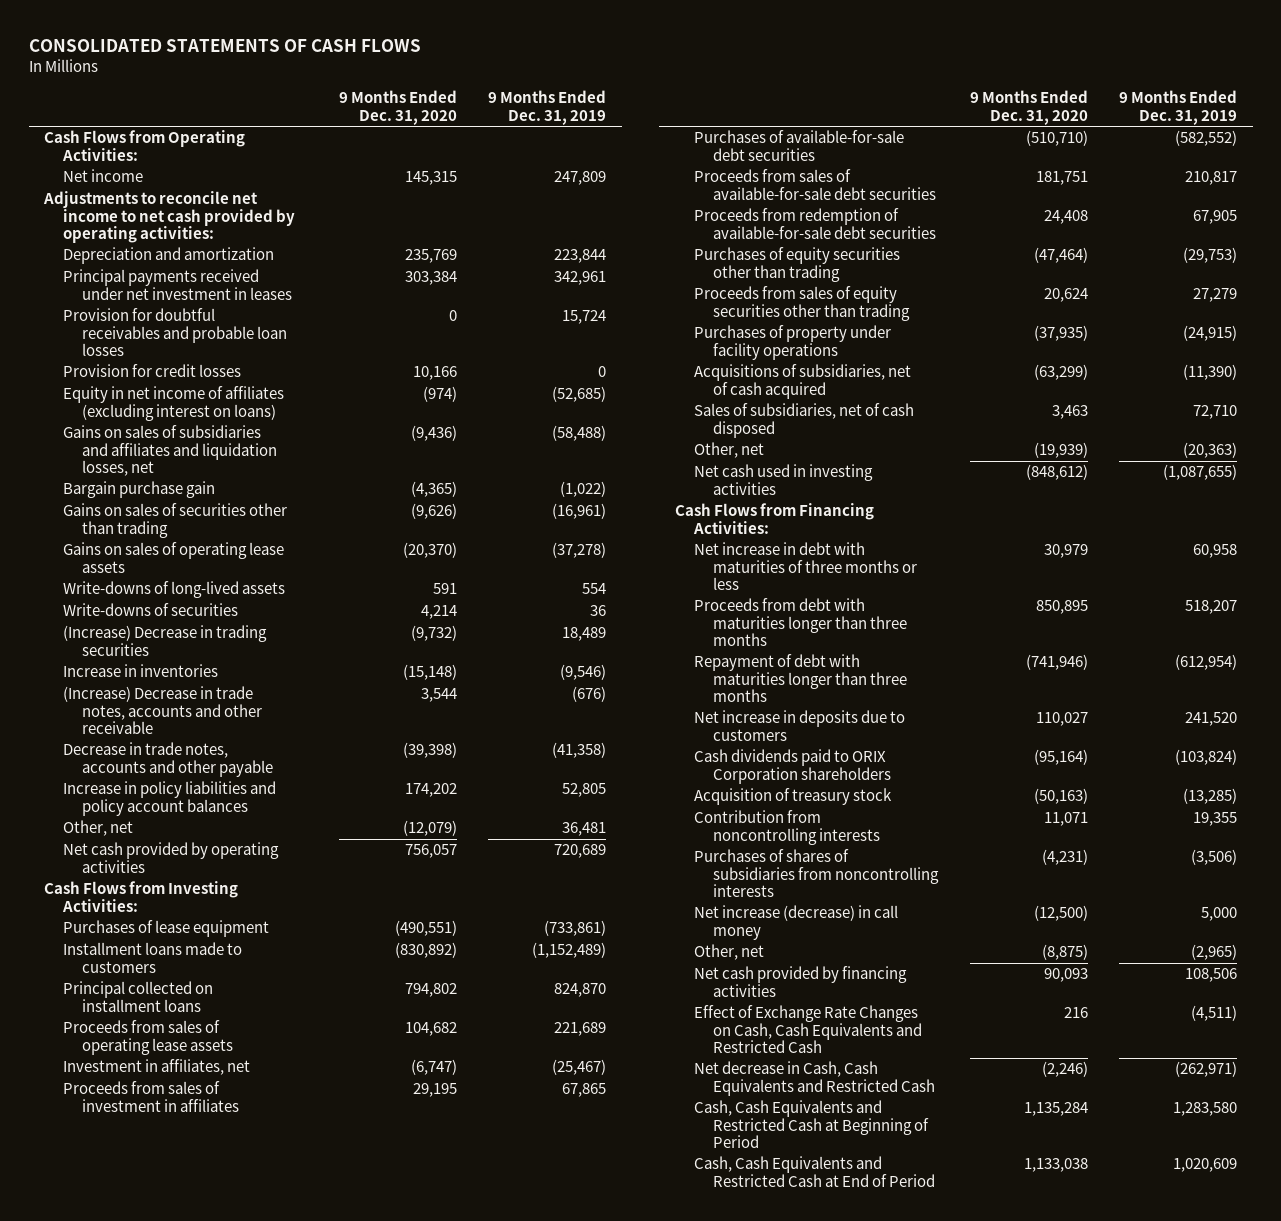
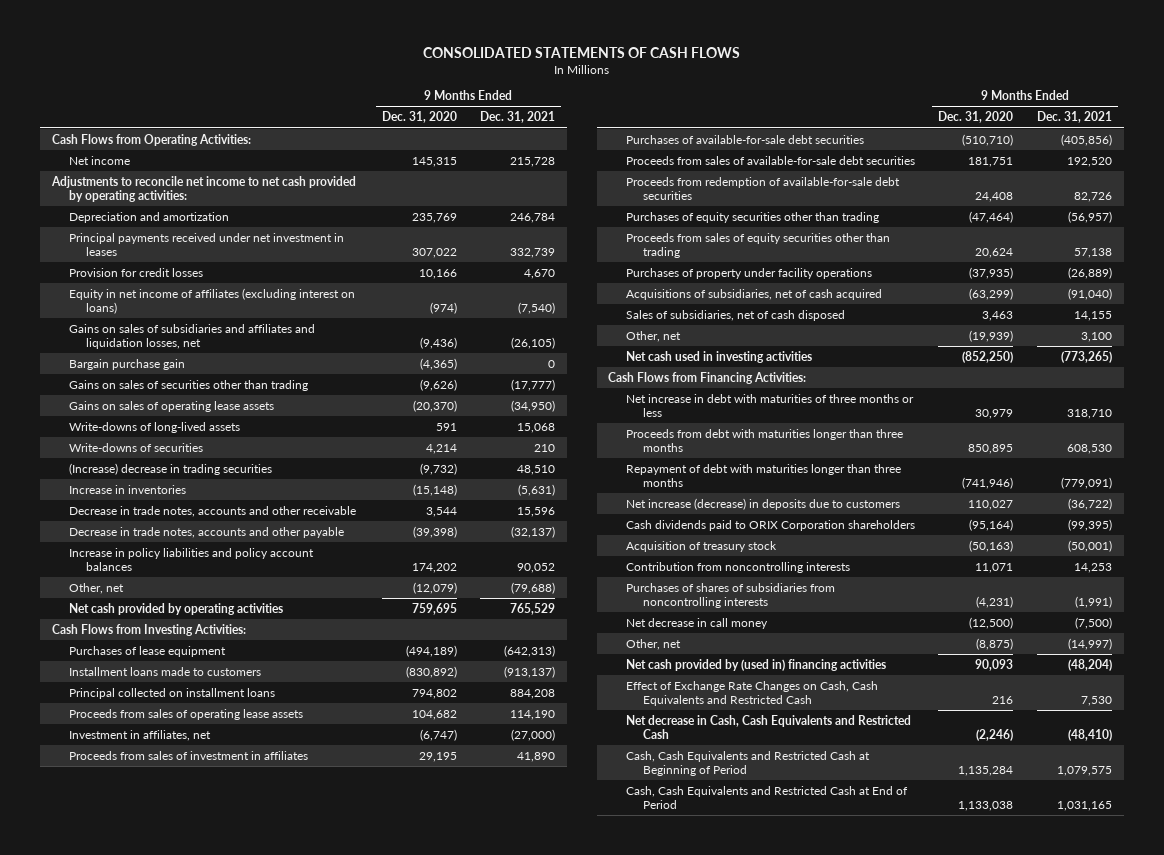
[488,90,607,125] 9 Months Ended Dec. 31, 2019 -> none
none -> [480,111,556,124] Dec. 31, 2021
[63,308,288,356] Provision for doubtful receivables and probable loan losses -> none
[404,271,457,286] 303,384 -> [411,247,457,258] 307,022
[63,625,268,656] (Increase) Decrease in trading securities -> [68,462,272,475] (Increase) decrease in trading securities
[63,686,263,734] (Increase) Decrease in trade notes, accounts and other receivable -> [68,505,356,517] Decrease in trade notes, accounts and other receivable
[404,844,457,859] 756,057 -> [411,602,457,615] 759,695
[394,920,457,937] (490,551) -> [405,644,457,657] (494,189)
[1025,464,1088,481] (848,612) -> [962,350,1014,363] (852,250)
[694,710,906,741] Net increase in deposits due to customers -> [625,497,900,510] Net increase (decrease) in deposits due to customers
[694,905,899,940] Net increase (decrease) in call money -> [625,617,768,629] Net decrease in call money
[694,966,908,997] Net cash provided by financing activities -> [625,658,886,671] Net cash provided by (used in) financing activities

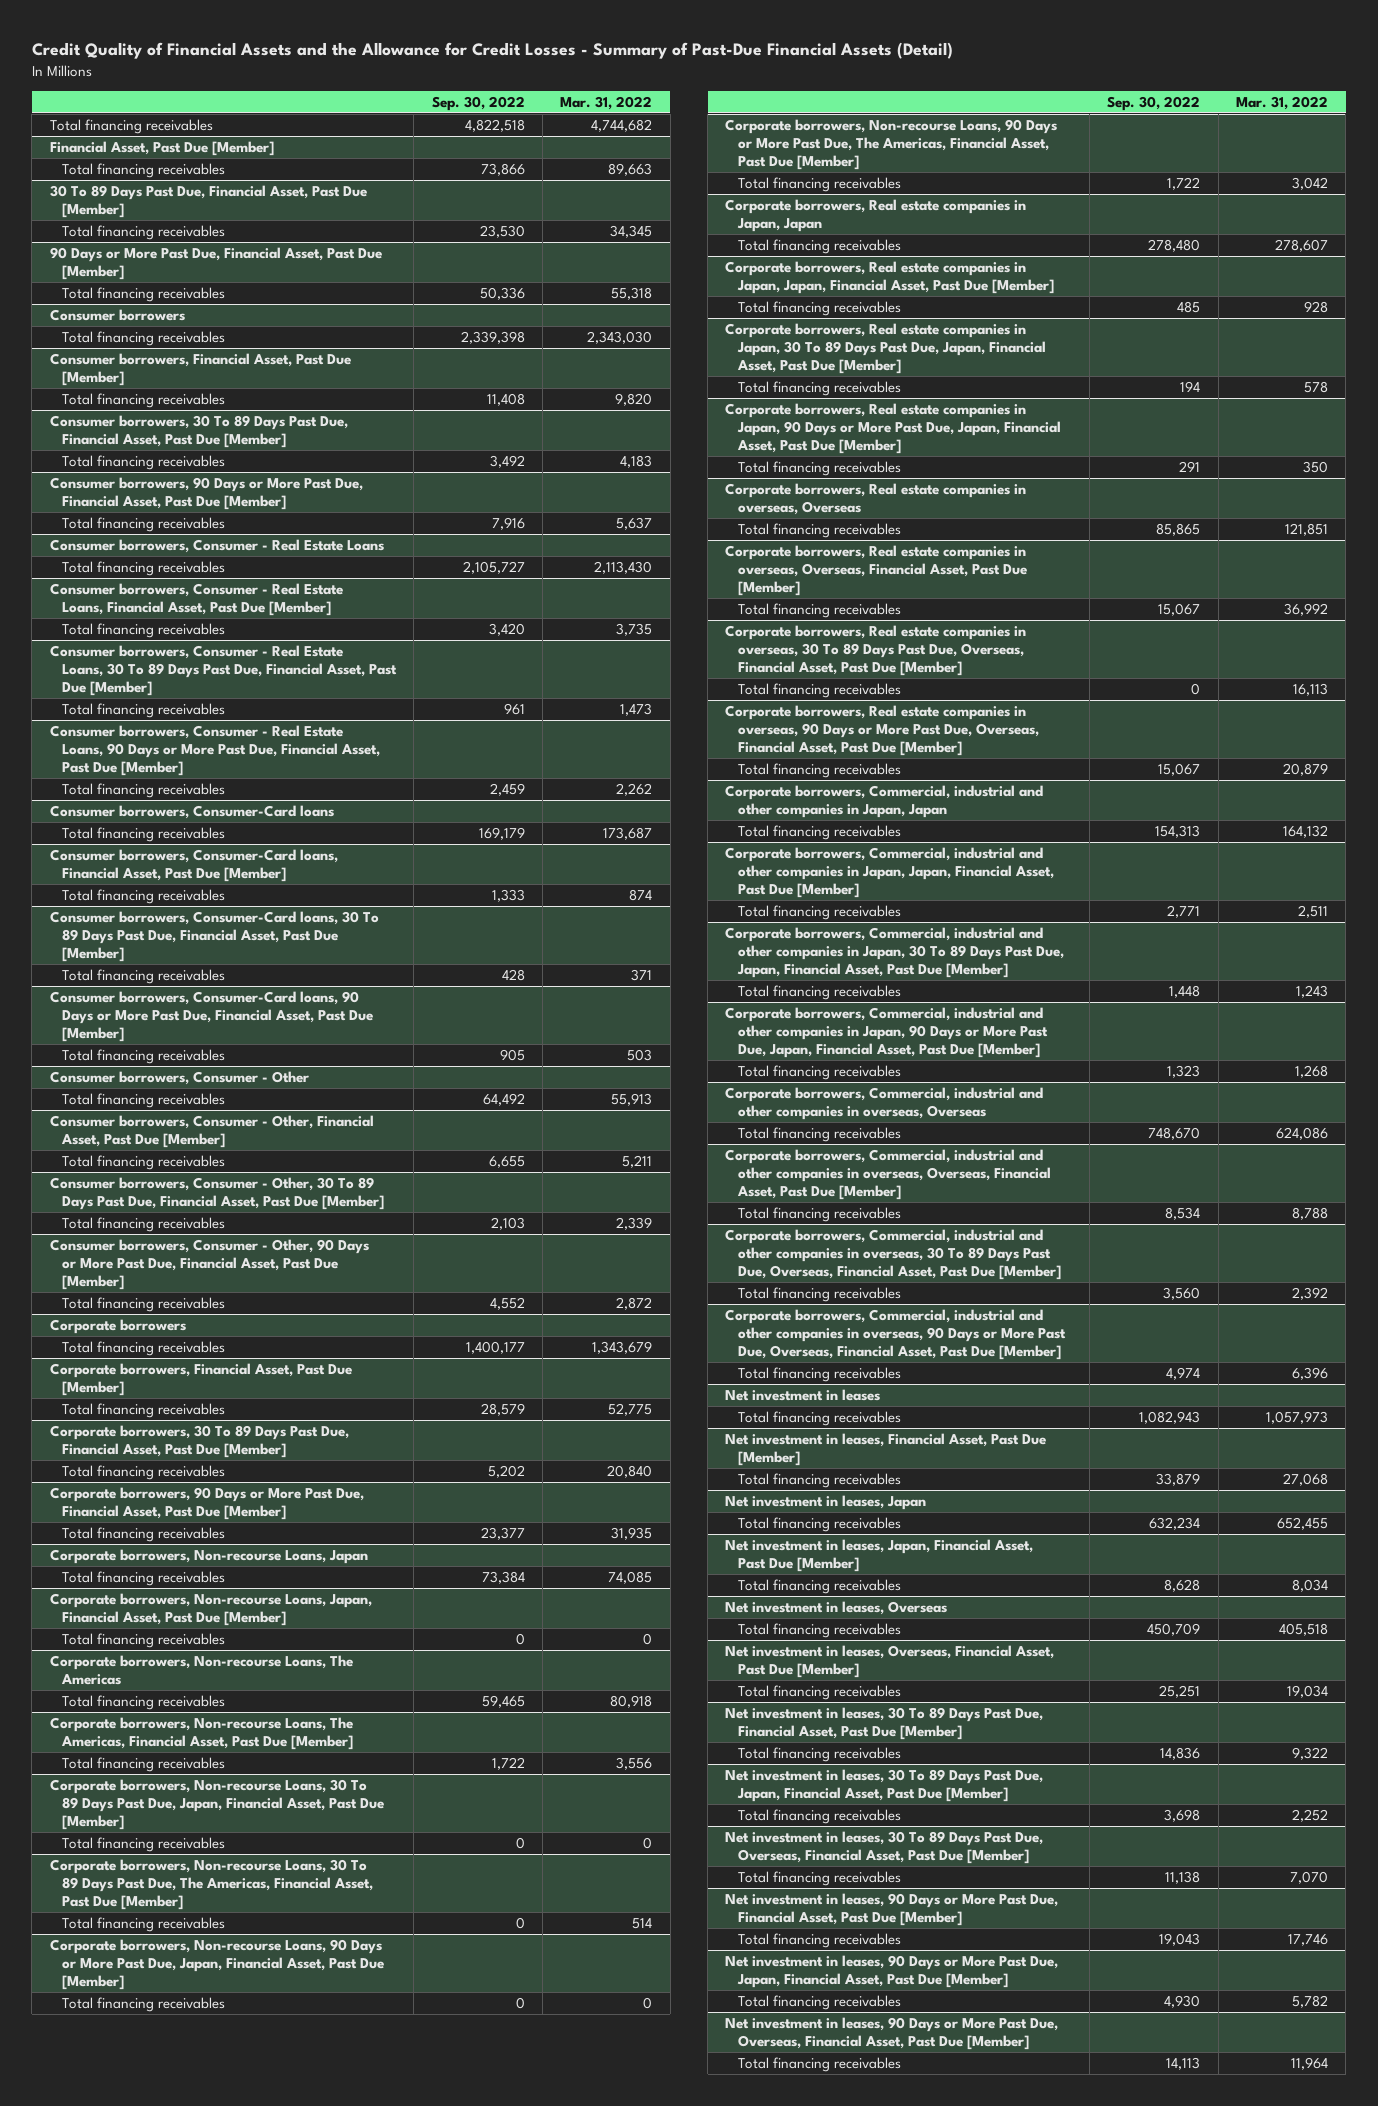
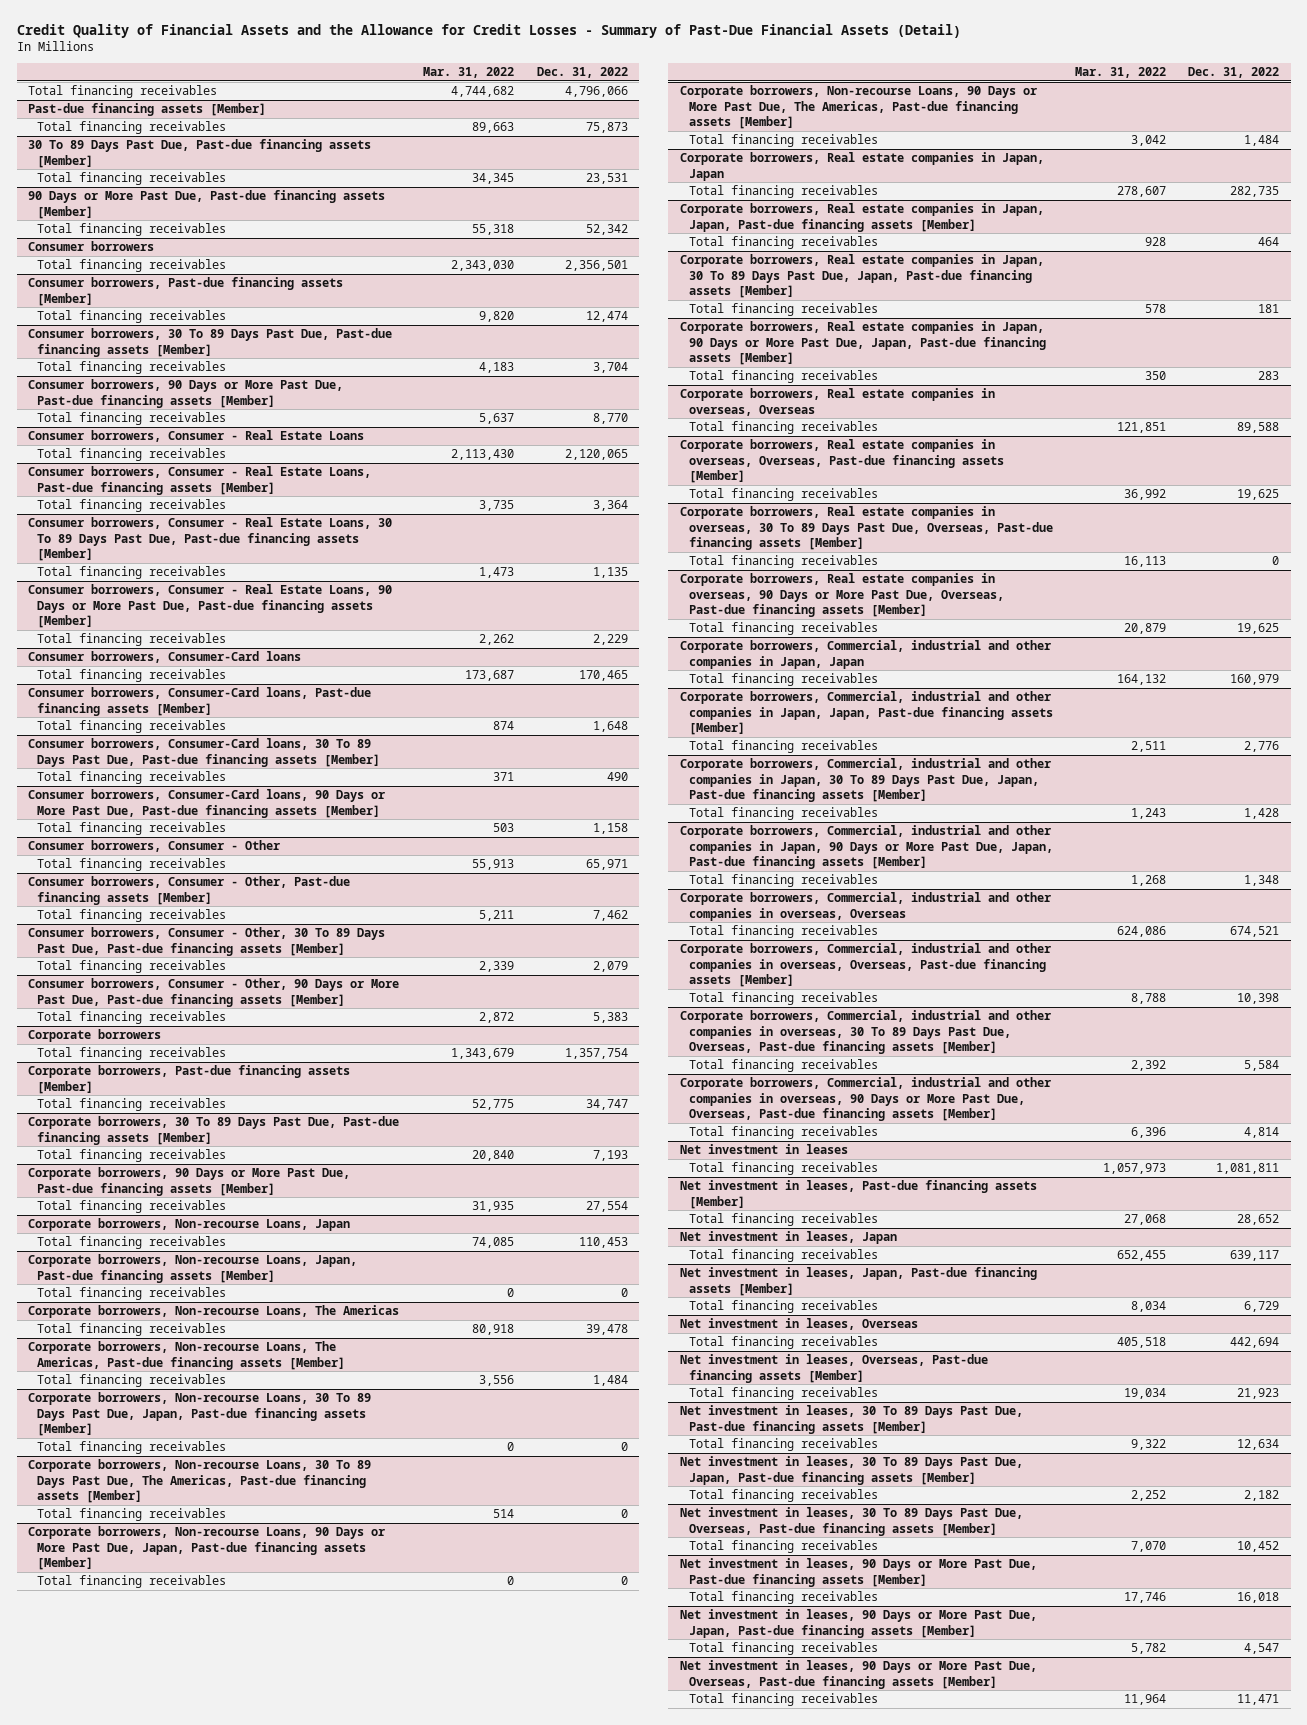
[431,95,525,111] Sep. 30, 2022 -> none
none -> [536,67,628,79] Dec. 31, 2022
[49,141,274,157] Financial Asset, Past Due [Member] -> [27,103,266,117] Past-due financing assets [Member]
[49,185,367,219] 30 To 89 Days Past Due, Financial Asset, Past Due [Member] -> [27,139,371,168] 30 To 89 Days Past Due, Past-due financing assets [Member]
[49,247,382,281] 90 Days or More Past Due, Financial Asset, Past Due [Member] -> [27,190,385,219] 90 Days or More Past Due, Past-due financing assets [Member]
[49,353,351,387] Consumer borrowers, Financial Asset, Past Due [Member] -> [27,277,343,306] Consumer borrowers, Past-due financing assets [Member]
[49,415,348,449] Consumer borrowers, 30 To 89 Days Past Due, Financial Asset, Past Due [Member] -> [27,328,392,357] Consumer borrowers, 30 To 89 Days Past Due, Past-due financing assets [Member]
[49,477,363,511] Consumer borrowers, 90 Days or More Past Due, Financial Asset, Past Due [Member] -> [27,379,343,408] Consumer borrowers, 90 Days or More Past Due, Past-due financing assets [Member]
[49,583,343,617] Consumer borrowers, Consumer - Real Estate Loans, Financial Asset, Past Due [Member] -> [27,466,371,495] Consumer borrowers, Consumer - Real Estate Loans, Past-due financing assets [Member]
[49,645,398,697] Consumer borrowers, Consumer - Real Estate Loans, 30 To 89 Days Past Due, Financial Asset, Past Due [Member] -> [27,517,392,561] Consumer borrowers, Consumer - Real Estate Loans, 30 To 89 Days Past Due, Past-due financing assets [Member]
[49,725,381,777] Consumer borrowers, Consumer - Real Estate Loans, 90 Days or More Past Due, Financial Asset, Past Due [Member] -> [27,584,392,628] Consumer borrowers, Consumer - Real Estate Loans, 90 Days or More Past Due, Past-due financing assets [Member]
[49,849,338,883] Consumer borrowers, Consumer-Card loans, Financial Asset, Past Due [Member] -> [27,687,371,716] Consumer borrowers, Consumer-Card loans, Past-due financing assets [Member]
[49,911,379,963] Consumer borrowers, Consumer-Card loans, 30 To 89 Days Past Due, Financial Asset, Past Due [Member] -> [27,738,381,767] Consumer borrowers, Consumer-Card loans, 30 To 89 Days Past Due, Past-due financing assets [Member]
[49,991,374,1043] Consumer borrowers, Consumer-Card loans, 90 Days or More Past Due, Financial Asset, Past Due [Member] -> [27,789,385,818] Consumer borrowers, Consumer-Card loans, 90 Days or More Past Due, Past-due financing assets [Member]
[49,1115,374,1149] Consumer borrowers, Consumer - Other, Financial Asset, Past Due [Member] -> [27,876,350,905] Consumer borrowers, Consumer - Other, Past-due financing assets [Member]
[49,1177,385,1211] Consumer borrowers, Consumer - Other, 30 To 89 Days Past Due, Financial Asset, Past Due [Member] -> [27,927,385,956] Consumer borrowers, Consumer - Other, 30 To 89 Days Past Due, Past-due financing assets [Member]
[49,1239,369,1291] Consumer borrowers, Consumer - Other, 90 Days or More Past Due, Financial Asset, Past Due [Member] -> [27,978,399,1007] Consumer borrowers, Consumer - Other, 90 Days or More Past Due, Past-due financing assets [Member]
[49,1363,352,1397] Corporate borrowers, Financial Asset, Past Due [Member] -> [27,1065,350,1094] Corporate borrowers, Past-due financing assets [Member]
[49,1425,349,1459] Corporate borrowers, 30 To 89 Days Past Due, Financial Asset, Past Due [Member] -> [27,1116,399,1145] Corporate borrowers, 30 To 89 Days Past Due, Past-due financing assets [Member]
[49,1487,364,1521] Corporate borrowers, 90 Days or More Past Due, Financial Asset, Past Due [Member] -> [27,1167,350,1196] Corporate borrowers, 90 Days or More Past Due, Past-due financing assets [Member]
[49,1593,372,1627] Corporate borrowers, Non-recourse Loans, Japan, Financial Asset, Past Due [Member] -> [27,1254,357,1283] Corporate borrowers, Non-recourse Loans, Japan, Past-due financing assets [Member]
[49,1717,354,1751] Corporate borrowers, Non-recourse Loans, The Americas, Financial Asset, Past Due [Member] -> [27,1341,346,1370] Corporate borrowers, Non-recourse Loans, The Americas, Past-due financing assets [Member]
[49,1779,385,1831] Corporate borrowers, Non-recourse Loans, 30 To 89 Days Past Due, Japan, Financial Asset, Past Due [Member] -> [27,1392,371,1436] Corporate borrowers, Non-recourse Loans, 30 To 89 Days Past Due, Japan, Past-due financing assets [Member]
[49,1859,374,1911] Corporate borrowers, Non-recourse Loans, 30 To 89 Days Past Due, The Americas, Financial Asset, Past Due [Member] -> [27,1459,371,1503] Corporate borrowers, Non-recourse Loans, 30 To 89 Days Past Due, The Americas, Past-due financing assets [Member]
[49,1939,385,1991] Corporate borrowers, Non-recourse Loans, 90 Days or More Past Due, Japan, Financial Asset, Past Due [Member] -> [27,1526,385,1570] Corporate borrowers, Non-recourse Loans, 90 Days or More Past Due, Japan, Past-due financing assets [Member]
[725,119,1058,171] Corporate borrowers, Non-recourse Loans, 90 Days or More Past Due, The Americas, Financial Asset, Past Due [Member] -> [679,85,1037,129] Corporate borrowers, Non-recourse Loans, 90 Days or More Past Due, The Americas, Past-due financing assets [Member]
[725,261,1054,295] Corporate borrowers, Real estate companies in Japan, Japan, Financial Asset, Past Due [Member] -> [679,203,1044,232] Corporate borrowers, Real estate companies in Japan, Japan, Past-due financing assets [Member]
[725,323,1046,375] Corporate borrowers, Real estate companies in Japan, 30 To 89 Days Past Due, Japan, Financial Asset, Past Due [Member] -> [679,254,1044,298] Corporate borrowers, Real estate companies in Japan, 30 To 89 Days Past Due, Japan, Past-due financing assets [Member]
[725,403,1061,455] Corporate borrowers, Real estate companies in Japan, 90 Days or More Past Due, Japan, Financial Asset, Past Due [Member] -> [679,321,1046,365] Corporate borrowers, Real estate companies in Japan, 90 Days or More Past Due, Japan, Past-due financing assets [Member]
[725,545,1027,597] Corporate borrowers, Real estate companies in overseas, Overseas, Financial Asset, Past Due [Member] -> [679,439,1004,483] Corporate borrowers, Real estate companies in overseas, Overseas, Past-due financing assets [Member]
[725,625,1027,677] Corporate borrowers, Real estate companies in overseas, 30 To 89 Days Past Due, Overseas, Financial Asset, Past Due [Member] -> [679,506,1053,550] Corporate borrowers, Real estate companies in overseas, 30 To 89 Days Past Due, Overseas, Past-due financing assets [Member]
[725,705,1039,757] Corporate borrowers, Real estate companies in overseas, 90 Days or More Past Due, Overseas, Financial Asset, Past Due [Member] -> [679,573,1004,617] Corporate borrowers, Real estate companies in overseas, 90 Days or More Past Due, Overseas, Past-due financing assets [Member]
[725,847,1054,899] Corporate borrowers, Commercial, industrial and other companies in Japan, Japan, Financial Asset, Past Due [Member] -> [679,691,1053,735] Corporate borrowers, Commercial, industrial and other companies in Japan, Japan, Past-due financing assets [Member]
[725,927,1064,979] Corporate borrowers, Commercial, industrial and other companies in Japan, 30 To 89 Days Past Due, Japan, Financial Asset, Past Due [Member] -> [679,758,1051,802] Corporate borrowers, Commercial, industrial and other companies in Japan, 30 To 89 Days Past Due, Japan, Past-due financing assets [Member]
[725,1007,1048,1059] Corporate borrowers, Commercial, industrial and other companies in Japan, 90 Days or More Past Due, Japan, Financial Asset, Past Due [Member] -> [679,825,1053,869] Corporate borrowers, Commercial, industrial and other companies in Japan, 90 Days or More Past Due, Japan, Past-due financing assets [Member]
[725,1149,1051,1201] Corporate borrowers, Commercial, industrial and other companies in overseas, Overseas, Financial Asset, Past Due [Member] -> [679,943,1051,987] Corporate borrowers, Commercial, industrial and other companies in overseas, Overseas, Past-due financing assets [Member]
[725,1229,1061,1281] Corporate borrowers, Commercial, industrial and other companies in overseas, 30 To 89 Days Past Due, Overseas, Financial Asset, Past Due [Member] -> [679,1010,1051,1054] Corporate borrowers, Commercial, industrial and other companies in overseas, 30 To 89 Days Past Due, Overseas, Past-due financing assets [Member]
[725,1309,1066,1361] Corporate borrowers, Commercial, industrial and other companies in overseas, 90 Days or More Past Due, Overseas, Financial Asset, Past Due [Member] -> [679,1077,1051,1121] Corporate borrowers, Commercial, industrial and other companies in overseas, 90 Days or More Past Due, Overseas, Past-due financing assets [Member]
[725,1433,1047,1467] Net investment in leases, Financial Asset, Past Due [Member] -> [679,1180,1037,1209] Net investment in leases, Past-due financing assets [Member]
[725,1539,1034,1573] Net investment in leases, Japan, Financial Asset, Past Due [Member] -> [679,1267,1037,1296] Net investment in leases, Japan, Past-due financing assets [Member]
[725,1645,1055,1679] Net investment in leases, Overseas, Financial Asset, Past Due [Member] -> [679,1354,988,1383] Net investment in leases, Overseas, Past-due financing assets [Member]
[725,1707,1044,1741] Net investment in leases, 30 To 89 Days Past Due, Financial Asset, Past Due [Member] -> [679,1405,1023,1434] Net investment in leases, 30 To 89 Days Past Due, Past-due financing assets [Member]
[725,1769,1044,1803] Net investment in leases, 30 To 89 Days Past Due, Japan, Financial Asset, Past Due [Member] -> [679,1456,1023,1485] Net investment in leases, 30 To 89 Days Past Due, Japan, Past-due financing assets [Member]
[725,1831,1044,1865] Net investment in leases, 30 To 89 Days Past Due, Overseas, Financial Asset, Past Due [Member] -> [679,1507,1023,1536] Net investment in leases, 30 To 89 Days Past Due, Overseas, Past-due financing assets [Member]
[725,1893,1059,1927] Net investment in leases, 90 Days or More Past Due, Financial Asset, Past Due [Member] -> [679,1558,1037,1587] Net investment in leases, 90 Days or More Past Due, Past-due financing assets [Member]
[725,1955,1059,1989] Net investment in leases, 90 Days or More Past Due, Japan, Financial Asset, Past Due [Member] -> [679,1609,1037,1638] Net investment in leases, 90 Days or More Past Due, Japan, Past-due financing assets [Member]
[725,2017,1059,2051] Net investment in leases, 90 Days or More Past Due, Overseas, Financial Asset, Past Due [Member] -> [679,1660,1037,1689] Net investment in leases, 90 Days or More Past Due, Overseas, Past-due financing assets [Member]

